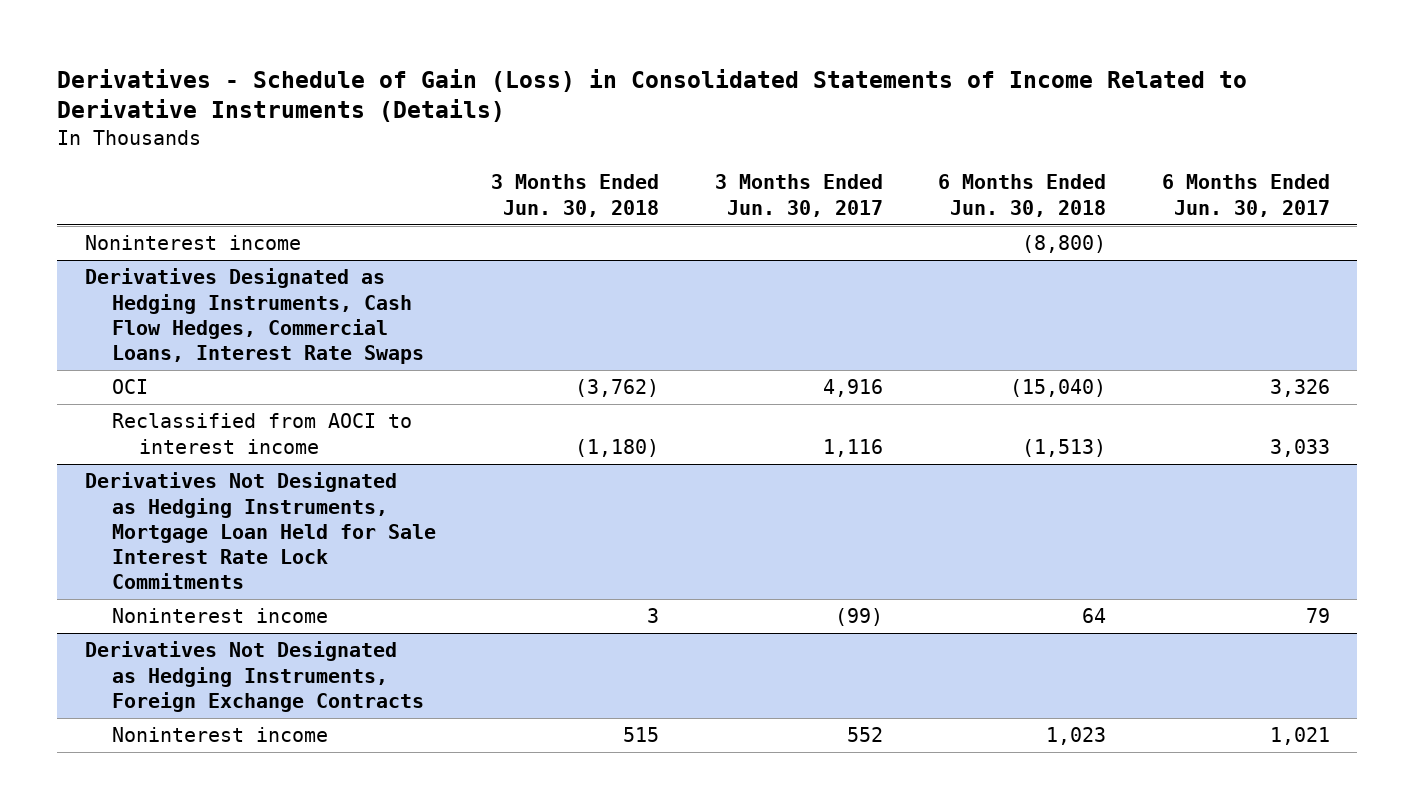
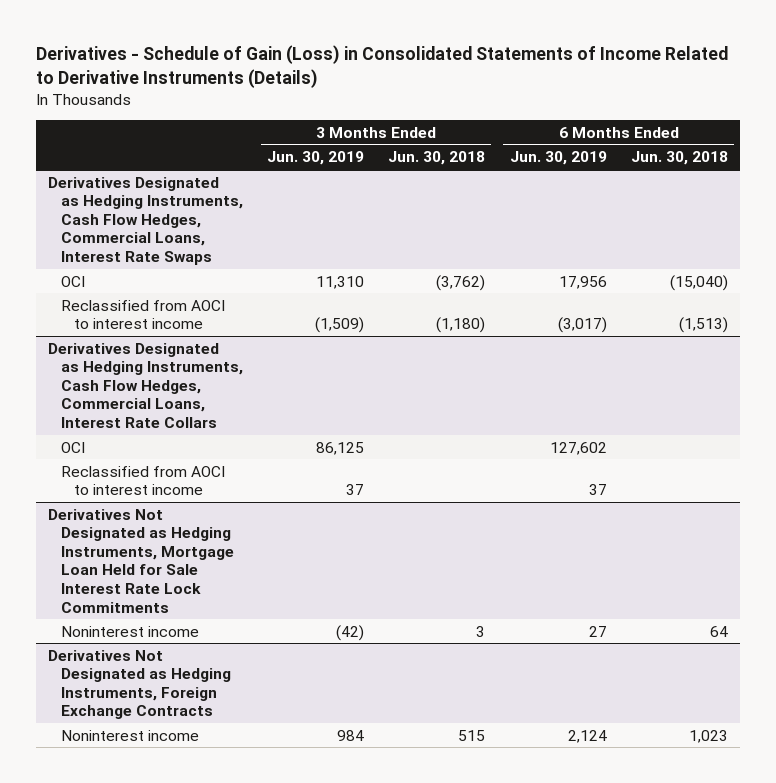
[714,174,883,217] 3 Months Ended Jun. 30, 2017 -> none
[1161,174,1330,217] 6 Months Ended Jun. 30, 2017 -> none
none -> [267,151,365,166] Jun. 30, 2019
none -> [509,151,607,166] Jun. 30, 2019
[84,235,301,251] Noninterest income -> none
none -> [48,342,244,428] Derivatives Designated as Hedging Instruments, Cash Flow Hedges, Commercial Loans, Interest Rate Collars
none -> [61,441,86,453] OCI
none -> [61,465,226,496] Reclassified from AOCI to interest income

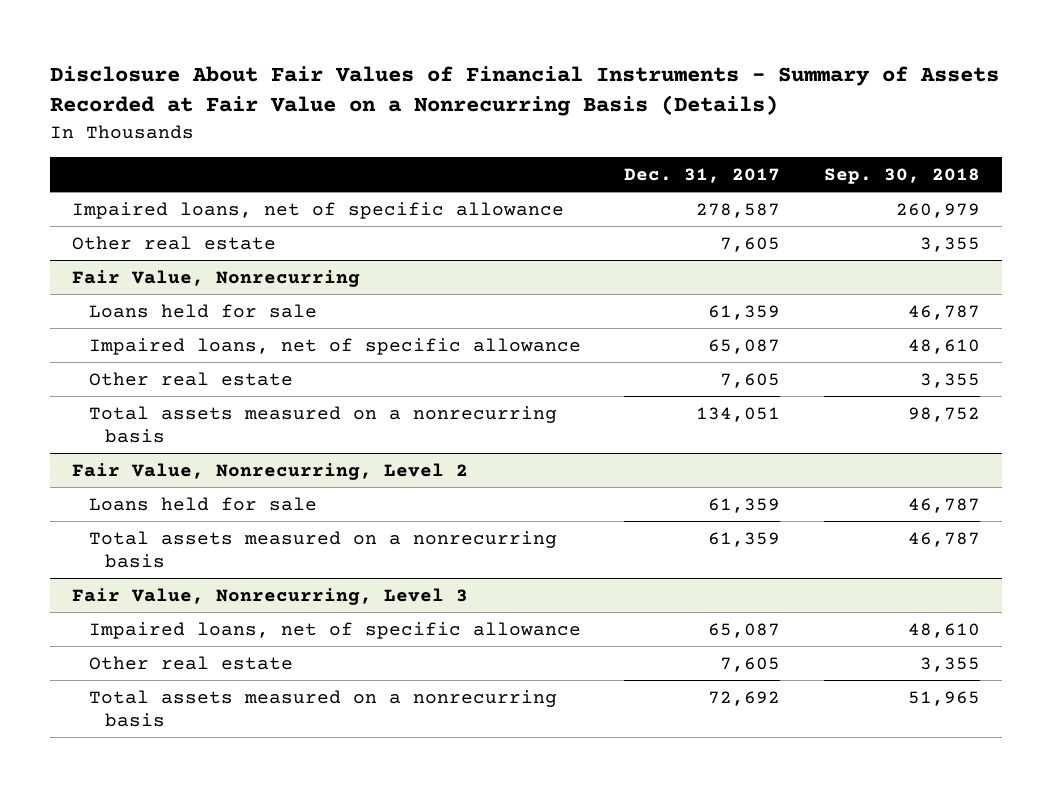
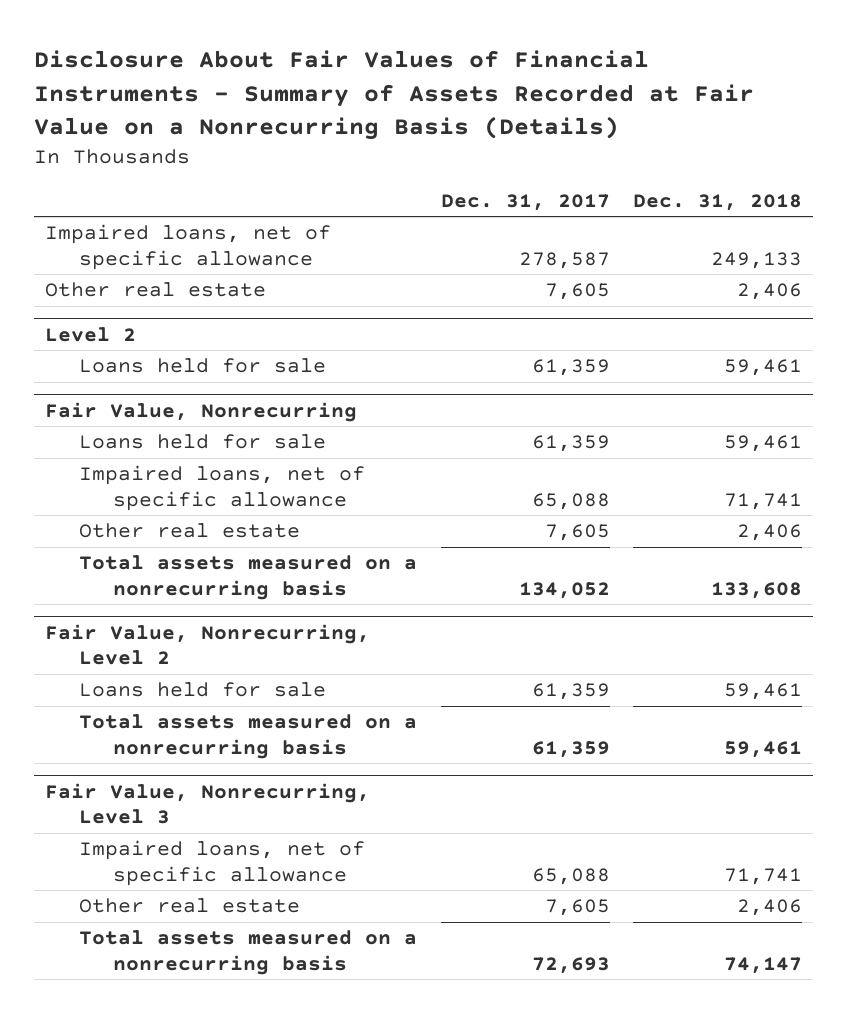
[823,168,980,185] Sep. 30, 2018 -> none
none -> [632,193,802,211] Dec. 31, 2018
none -> [45,326,137,342] Level 2
none -> [79,358,327,374] Loans held for sale
[708,338,781,354] 65,087 -> [531,492,610,510] 65,088
[696,406,781,422] 134,051 -> [518,581,610,599] 134,052
[708,622,781,638] 65,087 -> [531,867,610,885] 65,088
[708,690,781,706] 72,692 -> [531,956,610,974] 72,693

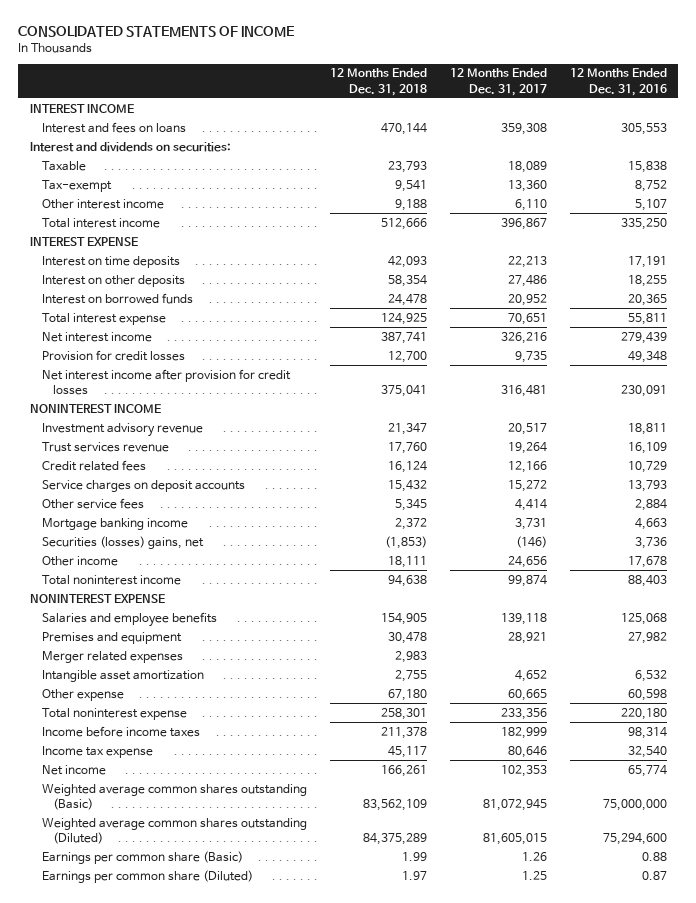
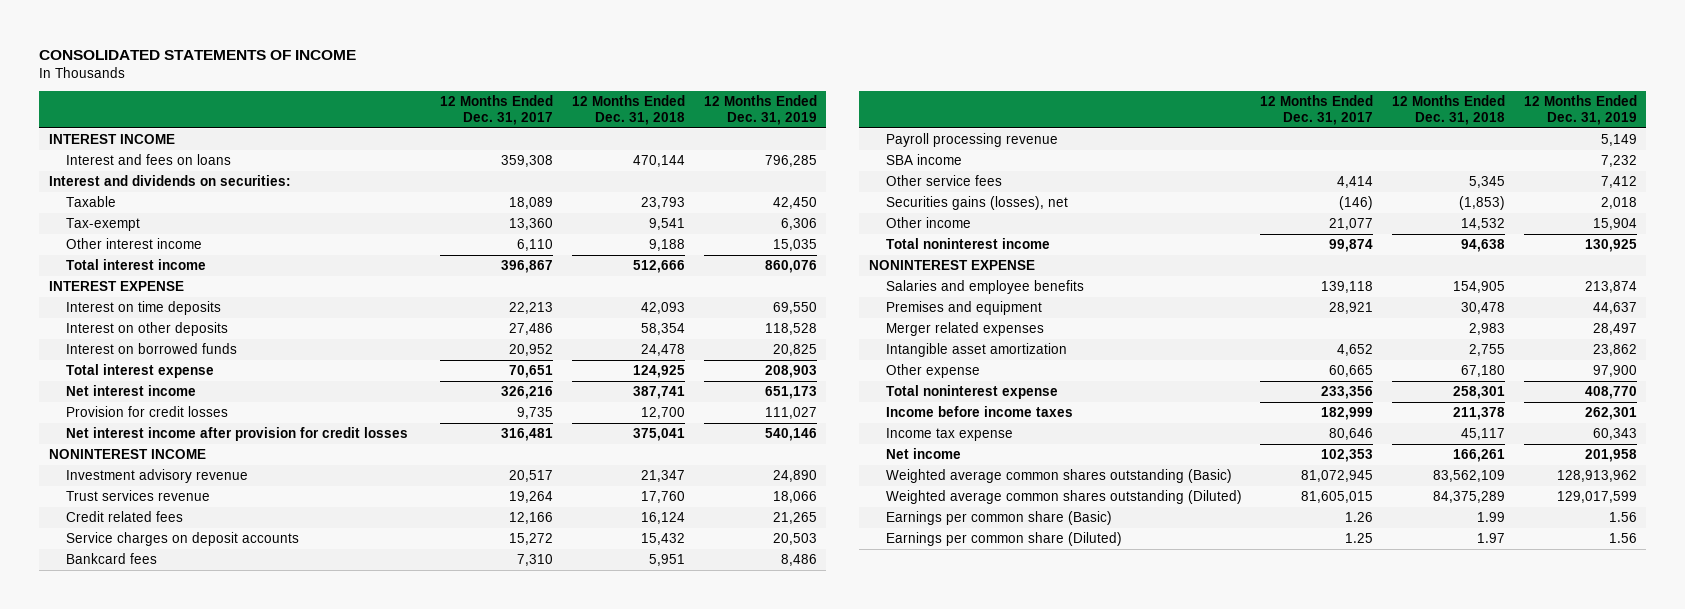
[569,68,667,96] 12 Months Ended Dec. 31, 2016 -> none
none -> [703,95,817,125] 12 Months Ended Dec. 31, 2019
none -> [65,552,157,564] Bankcard fees
none -> [885,132,1058,147] Payroll processing revenue
none -> [885,153,962,165] SBA income
[41,517,188,530] Mortgage banking income -> none
[41,535,204,549] Securities (losses) gains, net -> [885,195,1068,210] Securities gains (losses), net
[387,555,427,568] 18,111 -> [1461,217,1506,230] 14,532
[507,555,547,568] 24,656 -> [1329,217,1374,230] 21,077

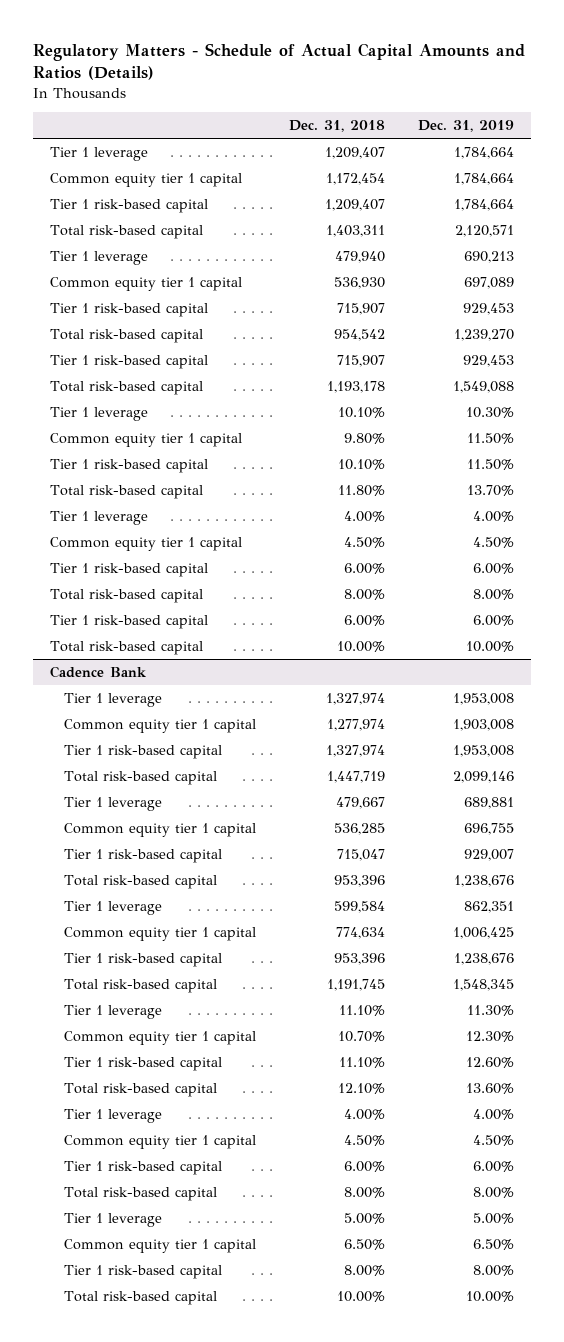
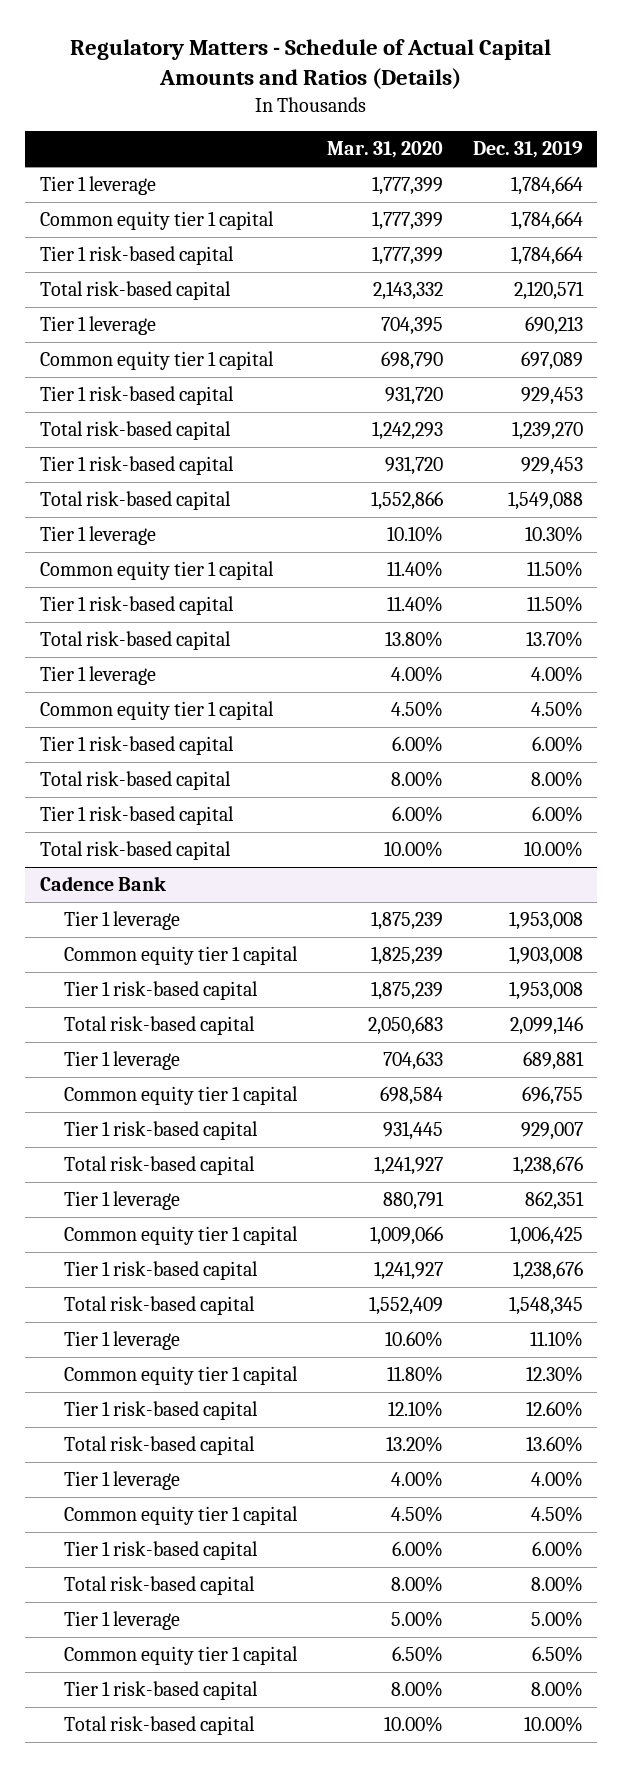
[289,120,386,133] Dec. 31, 2018 -> none
none -> [326,141,443,159] Mar. 31, 2020
[467,1004,515,1016] 11.30% -> [529,1331,583,1348] 11.10%

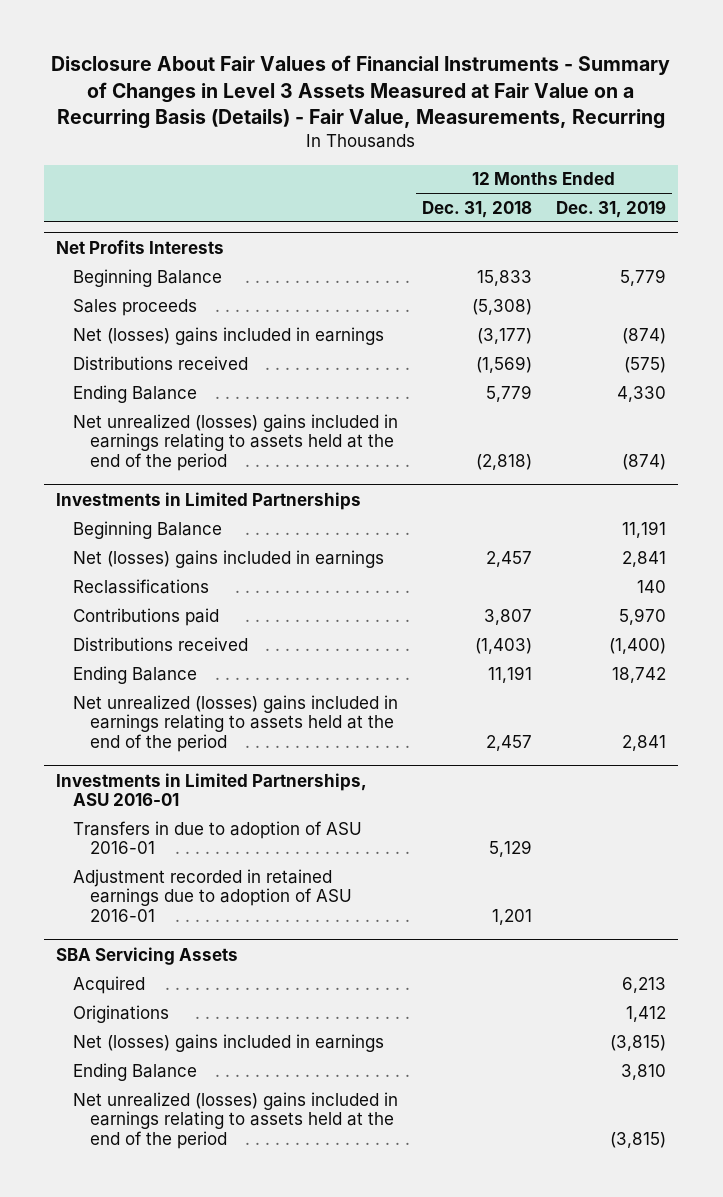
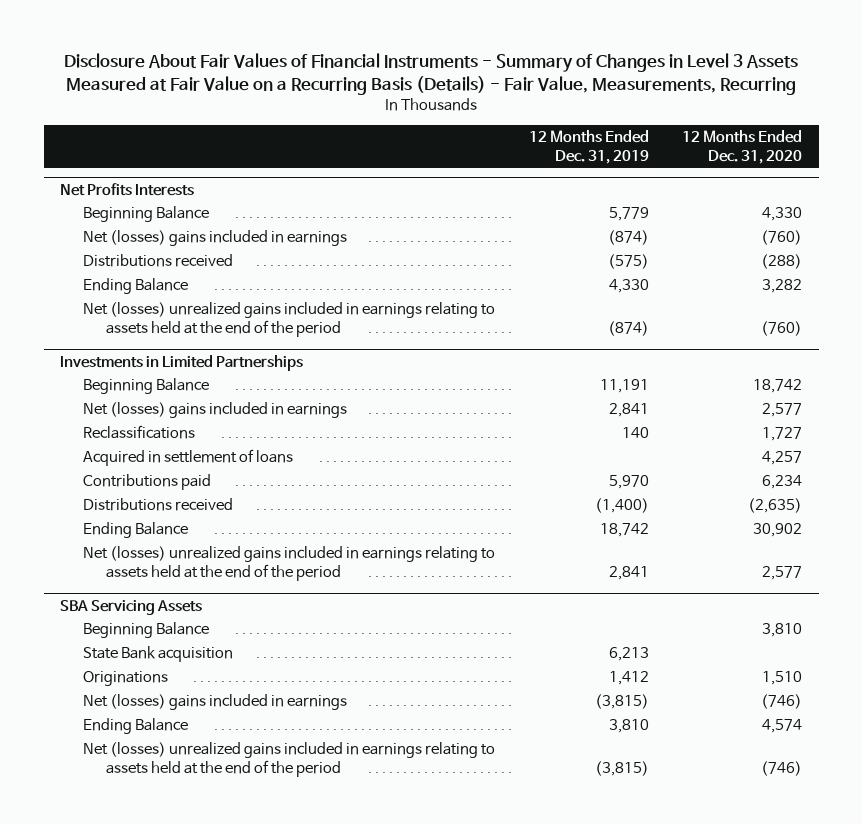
[422,200,533,218] Dec. 31, 2018 -> none
none -> [681,129,802,164] 12 Months Ended Dec. 31, 2020
[73,298,198,316] Sales proceeds -> none
[73,413,399,472] Net unrealized (losses) gains included in earnings relating to assets held at the end of the period -> [83,302,496,337] Net (losses) unrealized gains included in earnings relating to assets held at the end of the period
none -> [83,449,294,467] Acquired in settlement of loans
[56,772,368,807] Investments in Limited Partnerships, ASU 2016-01 -> none
[73,820,363,855] Transfers in due to adoption of ASU 2016-01 -> none
[73,868,353,923] Adjustment recorded in retained earnings due to adoption of ASU 2016-01 -> none
[73,694,399,753] Net unrealized (losses) gains included in earnings relating to assets held at the end of the period -> [83,546,496,581] Net (losses) unrealized gains included in earnings relating to assets held at the end of the period
none -> [83,622,210,639] Beginning Balance
[73,975,146,994] Acquired -> [83,646,234,663] State Bank acquisition
[73,1091,399,1150] Net unrealized (losses) gains included in earnings relating to assets held at the end of the period -> [83,742,496,777] Net (losses) unrealized gains included in earnings relating to assets held at the end of the period

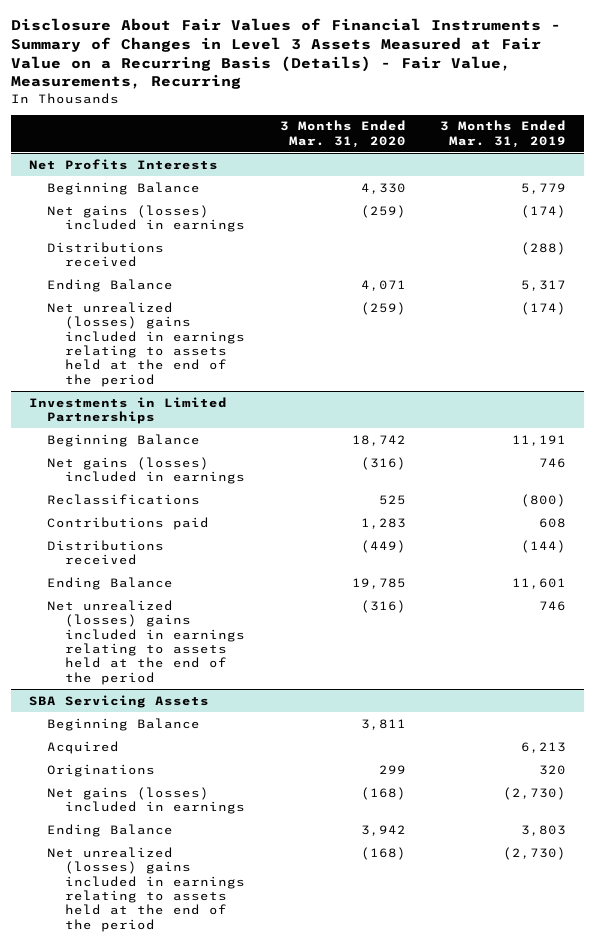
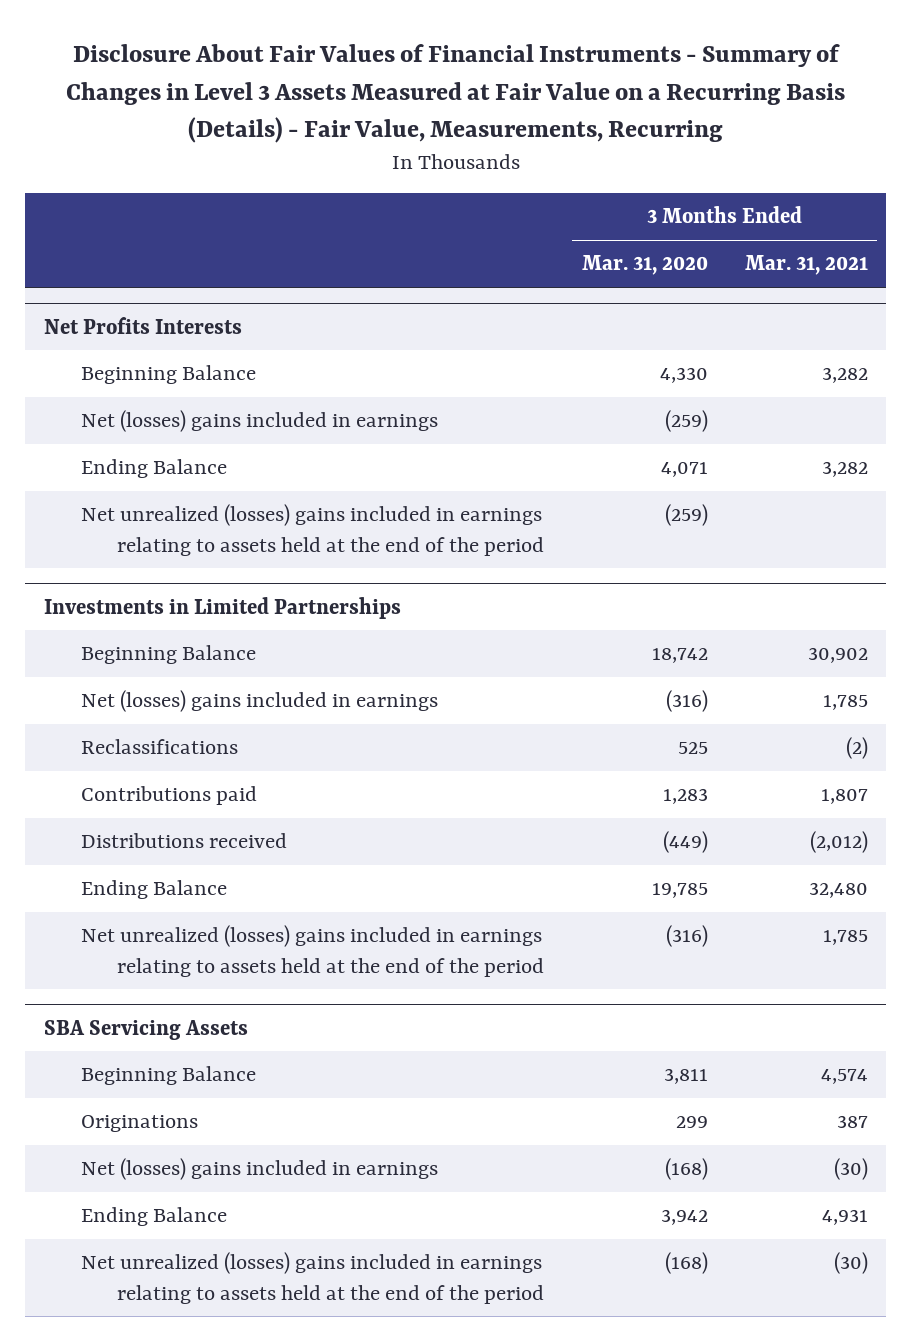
[440,120,567,148] 3 Months Ended Mar. 31, 2019 -> none
none -> [744,255,868,276] Mar. 31, 2021
[46,241,164,268] Distributions received -> none
[46,204,245,233] Net gains (losses) included in earnings -> [80,410,438,433] Net (losses) gains included in earnings
[46,456,245,485] Net gains (losses) included in earnings -> [80,690,438,713] Net (losses) gains included in earnings
[46,740,119,754] Acquired -> none
[46,786,245,815] Net gains (losses) included in earnings -> [80,1158,438,1181] Net (losses) gains included in earnings

